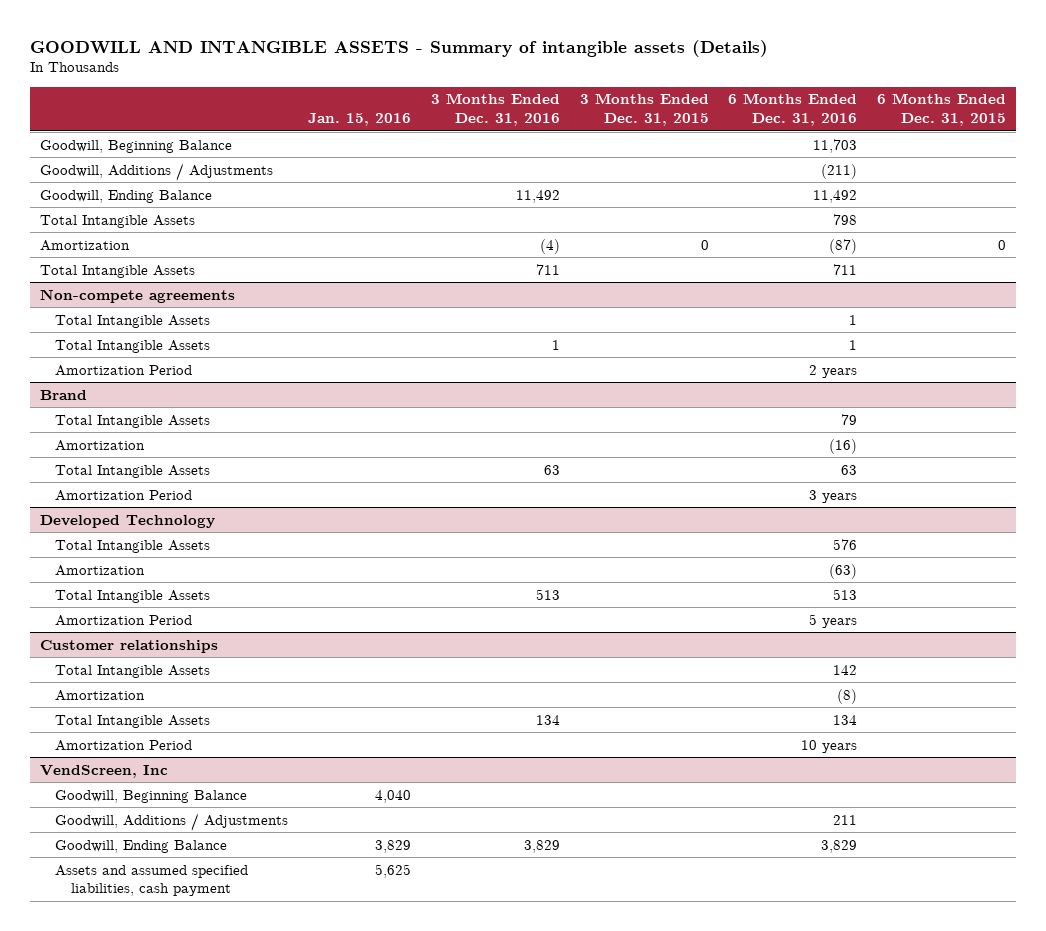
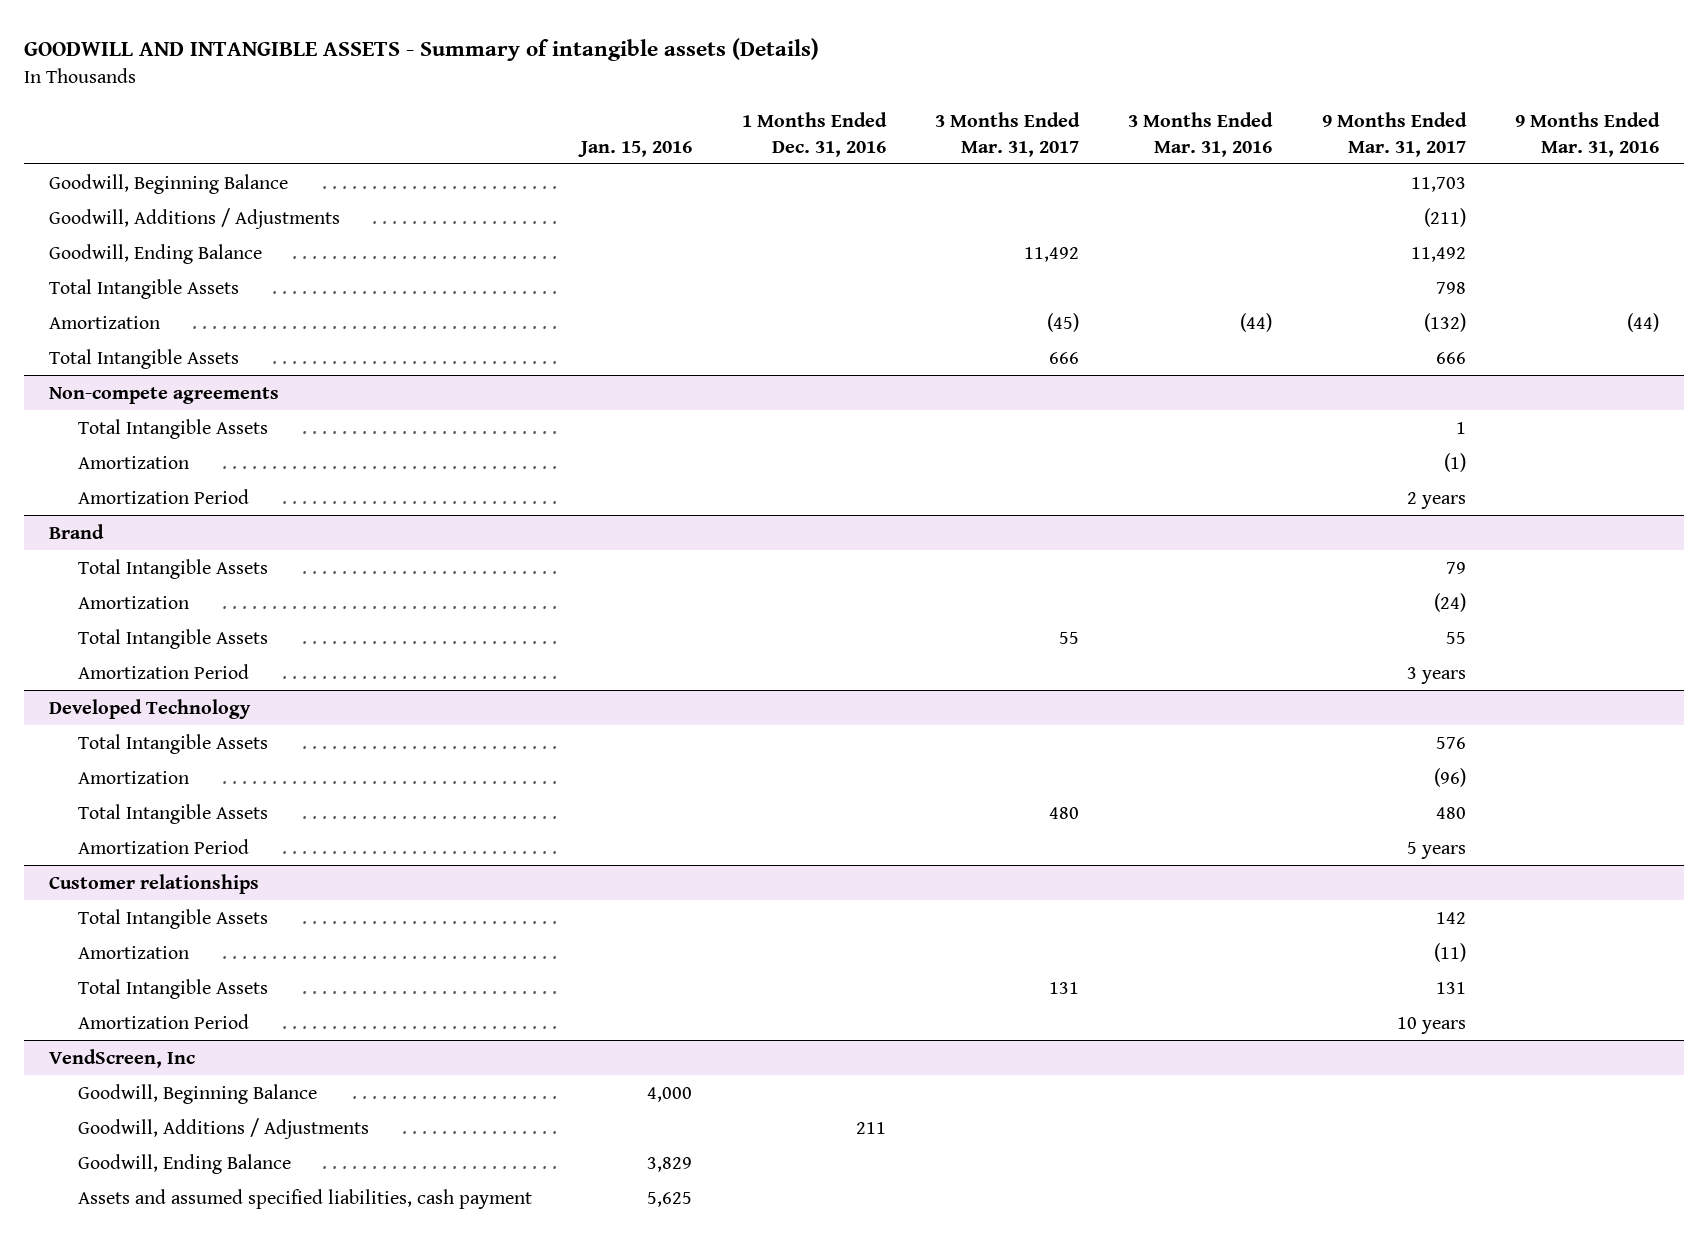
[430,93,560,126] 3 Months Ended Dec. 31, 2016 -> none
[579,93,709,126] 3 Months Ended Dec. 31, 2015 -> none
[728,93,858,126] 6 Months Ended Dec. 31, 2016 -> none
[876,93,1006,126] 6 Months Ended Dec. 31, 2015 -> none
none -> [741,111,887,157] 1 Months Ended Dec. 31, 2016
none -> [935,111,1081,157] 3 Months Ended Mar. 31, 2017
none -> [1128,111,1274,157] 3 Months Ended Mar. 31, 2016
none -> [1321,111,1467,157] 9 Months Ended Mar. 31, 2017
none -> [1514,111,1660,157] 9 Months Ended Mar. 31, 2016
[55,339,211,353] Total Intangible Assets -> none
none -> [78,455,190,469] Amortization
[375,789,412,803] 4,040 -> [647,1086,693,1102] 4,000

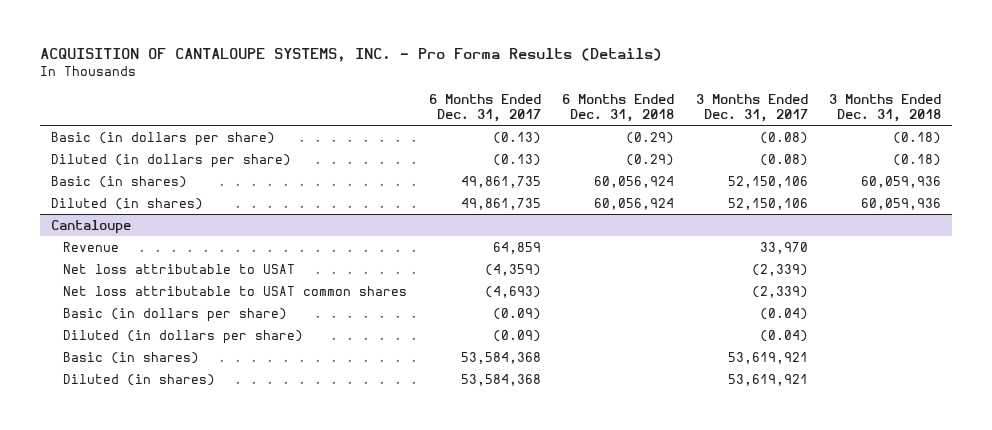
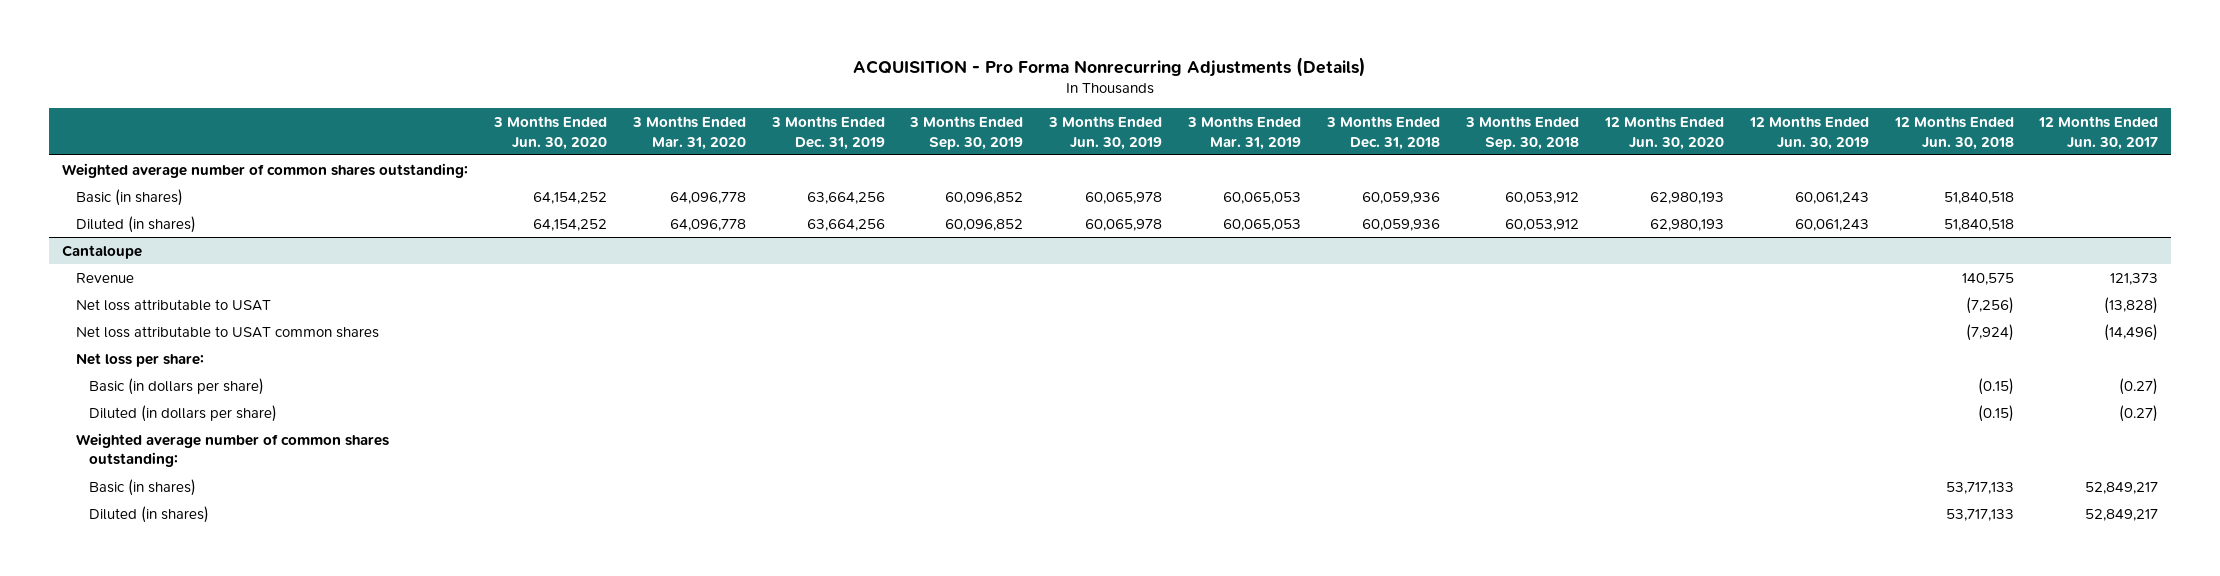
[39,48,662,63] ACQUISITION OF CANTALOUPE SYSTEMS, INC. - Pro Forma Results (Details) -> [853,56,1367,77] ACQUISITION - Pro Forma Nonrecurring Adjustments (Details)
[428,93,541,122] 6 Months Ended Dec. 31, 2017 -> none
[562,93,675,122] 6 Months Ended Dec. 31, 2018 -> none
[695,93,808,122] 3 Months Ended Dec. 31, 2017 -> none
none -> [492,115,607,150] 3 Months Ended Jun. 30, 2020
none -> [631,115,746,150] 3 Months Ended Mar. 31, 2020
none -> [770,115,885,150] 3 Months Ended Dec. 31, 2019
none -> [909,115,1024,150] 3 Months Ended Sep. 30, 2019
none -> [1048,115,1163,150] 3 Months Ended Jun. 30, 2019
none -> [1187,115,1302,150] 3 Months Ended Mar. 31, 2019
none -> [1464,115,1579,150] 3 Months Ended Sep. 30, 2018
none -> [1603,115,1724,150] 12 Months Ended Jun. 30, 2020
none -> [1748,115,1869,150] 12 Months Ended Jun. 30, 2019
none -> [1893,115,2014,150] 12 Months Ended Jun. 30, 2018
none -> [2038,115,2159,150] 12 Months Ended Jun. 30, 2017
[50,131,275,146] Basic (in dollars per share) -> none
[50,153,291,168] Diluted (in dollars per share) -> none
none -> [61,162,468,178] Weighted average number of common shares outstanding:
none -> [75,352,204,367] Net loss per share:
none -> [75,432,389,468] Weighted average number of common shares outstanding:

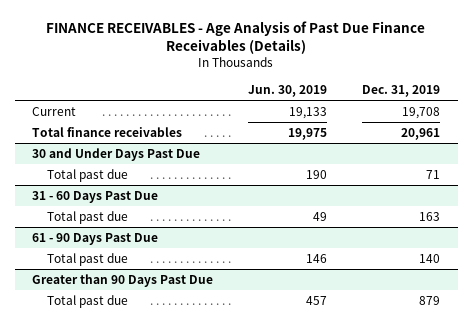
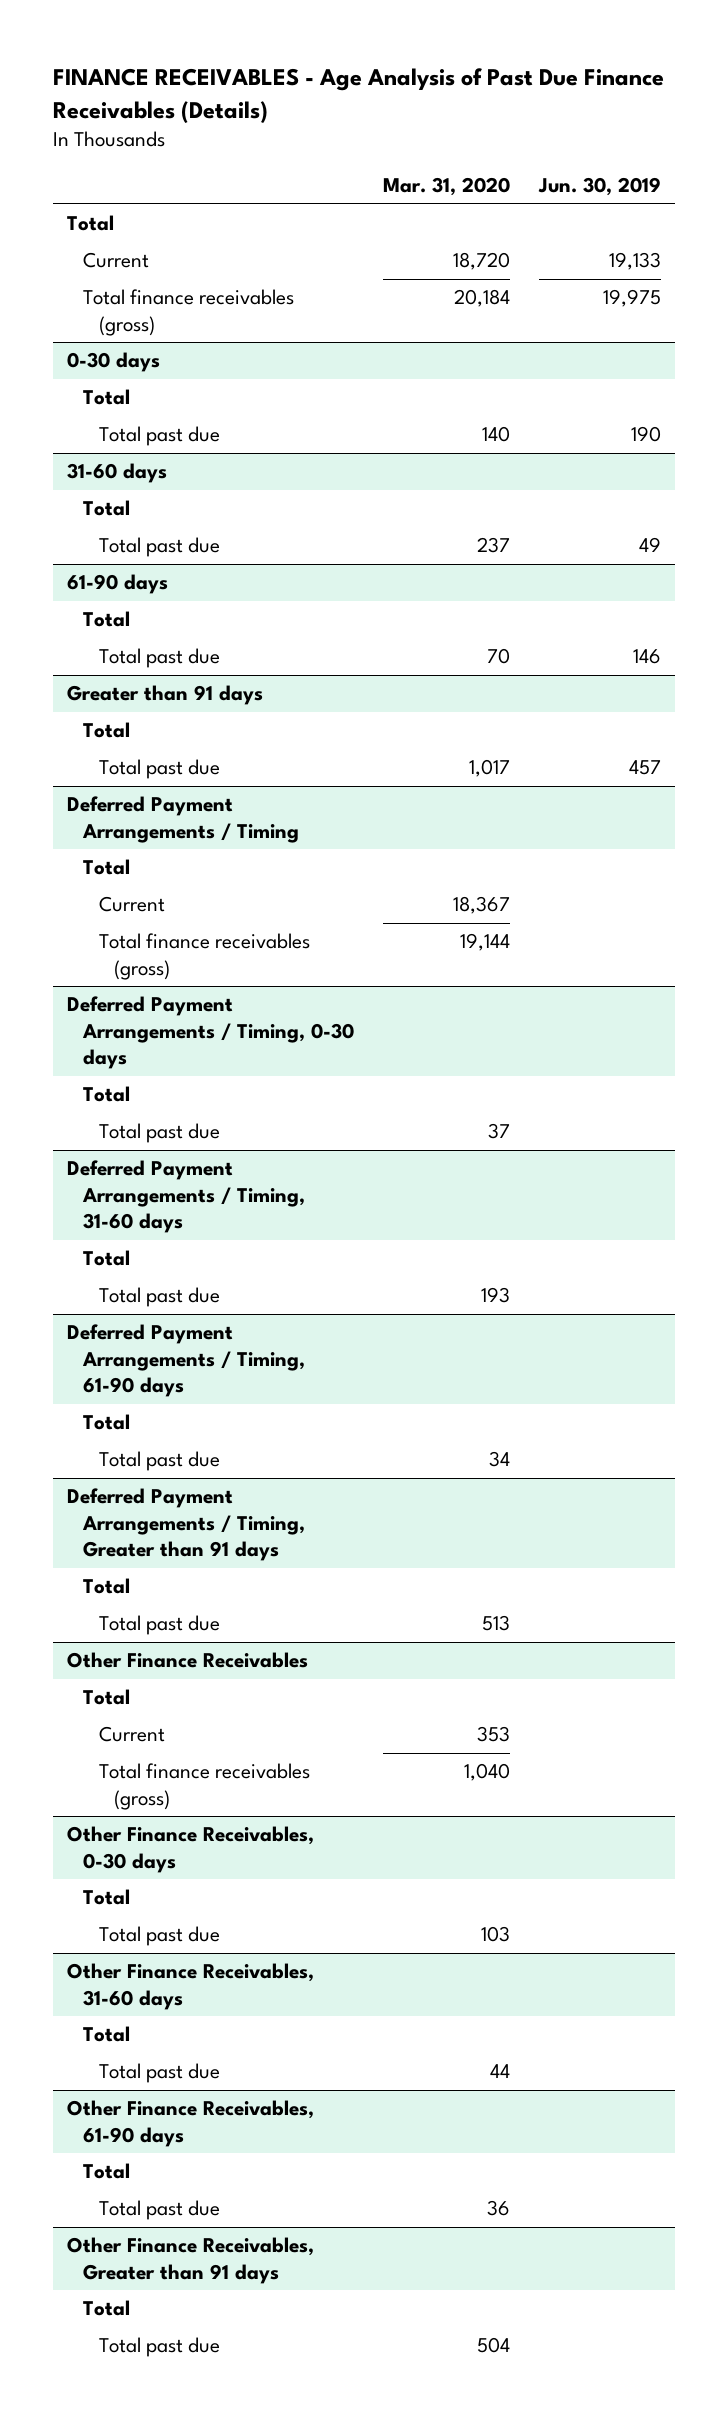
[362,85,441,98] Dec. 31, 2019 -> none
none -> [382,177,510,197] Mar. 31, 2020
none -> [67,215,115,232] Total
[32,126,183,137] Total finance receivables -> [82,289,294,336] Total finance receivables (gross)
[32,147,201,161] 30 and Under Days Past Due -> [67,352,161,373] 0-30 days
none -> [82,389,130,406] Total
[32,190,159,203] 31 - 60 Days Past Due -> [67,463,168,484] 31-60 days
none -> [82,500,130,517] Total
[32,232,159,245] 61 - 90 Days Past Due -> [67,574,169,595] 61-90 days
none -> [82,611,130,628] Total
[32,273,214,287] Greater than 90 Days Past Due -> [67,685,264,706] Greater than 91 days
none -> [82,722,130,739] Total
none -> [67,796,299,843] Deferred Payment Arrangements / Timing
none -> [82,859,130,876] Total
none -> [98,896,165,913] Current
none -> [98,933,310,980] Total finance receivables (gross)
none -> [67,996,354,1070] Deferred Payment Arrangements / Timing, 0-30 days
none -> [82,1086,130,1103] Total
none -> [98,1123,220,1144] Total past due
none -> [67,1160,305,1234] Deferred Payment Arrangements / Timing, 31-60 days
none -> [82,1250,130,1267] Total
none -> [98,1287,220,1308] Total past due
none -> [67,1324,305,1398] Deferred Payment Arrangements / Timing, 61-90 days
none -> [82,1414,130,1431] Total
none -> [98,1451,220,1472] Total past due
none -> [67,1488,305,1562] Deferred Payment Arrangements / Timing, Greater than 91 days
none -> [82,1578,130,1595] Total
none -> [98,1615,220,1636] Total past due
none -> [67,1652,309,1669] Other Finance Receivables
none -> [82,1689,130,1706] Total
none -> [98,1726,165,1743] Current
none -> [98,1763,310,1810] Total finance receivables (gross)
none -> [67,1826,315,1873] Other Finance Receivables, 0-30 days
none -> [82,1889,130,1906] Total
none -> [98,1926,220,1947] Total past due
none -> [67,1963,315,2010] Other Finance Receivables, 31-60 days
none -> [82,2026,130,2043] Total
none -> [98,2063,220,2084] Total past due
none -> [67,2100,315,2147] Other Finance Receivables, 61-90 days
none -> [82,2163,130,2180] Total
none -> [98,2200,220,2221] Total past due
none -> [67,2237,315,2284] Other Finance Receivables, Greater than 91 days
none -> [82,2300,130,2317] Total
none -> [98,2337,220,2358] Total past due

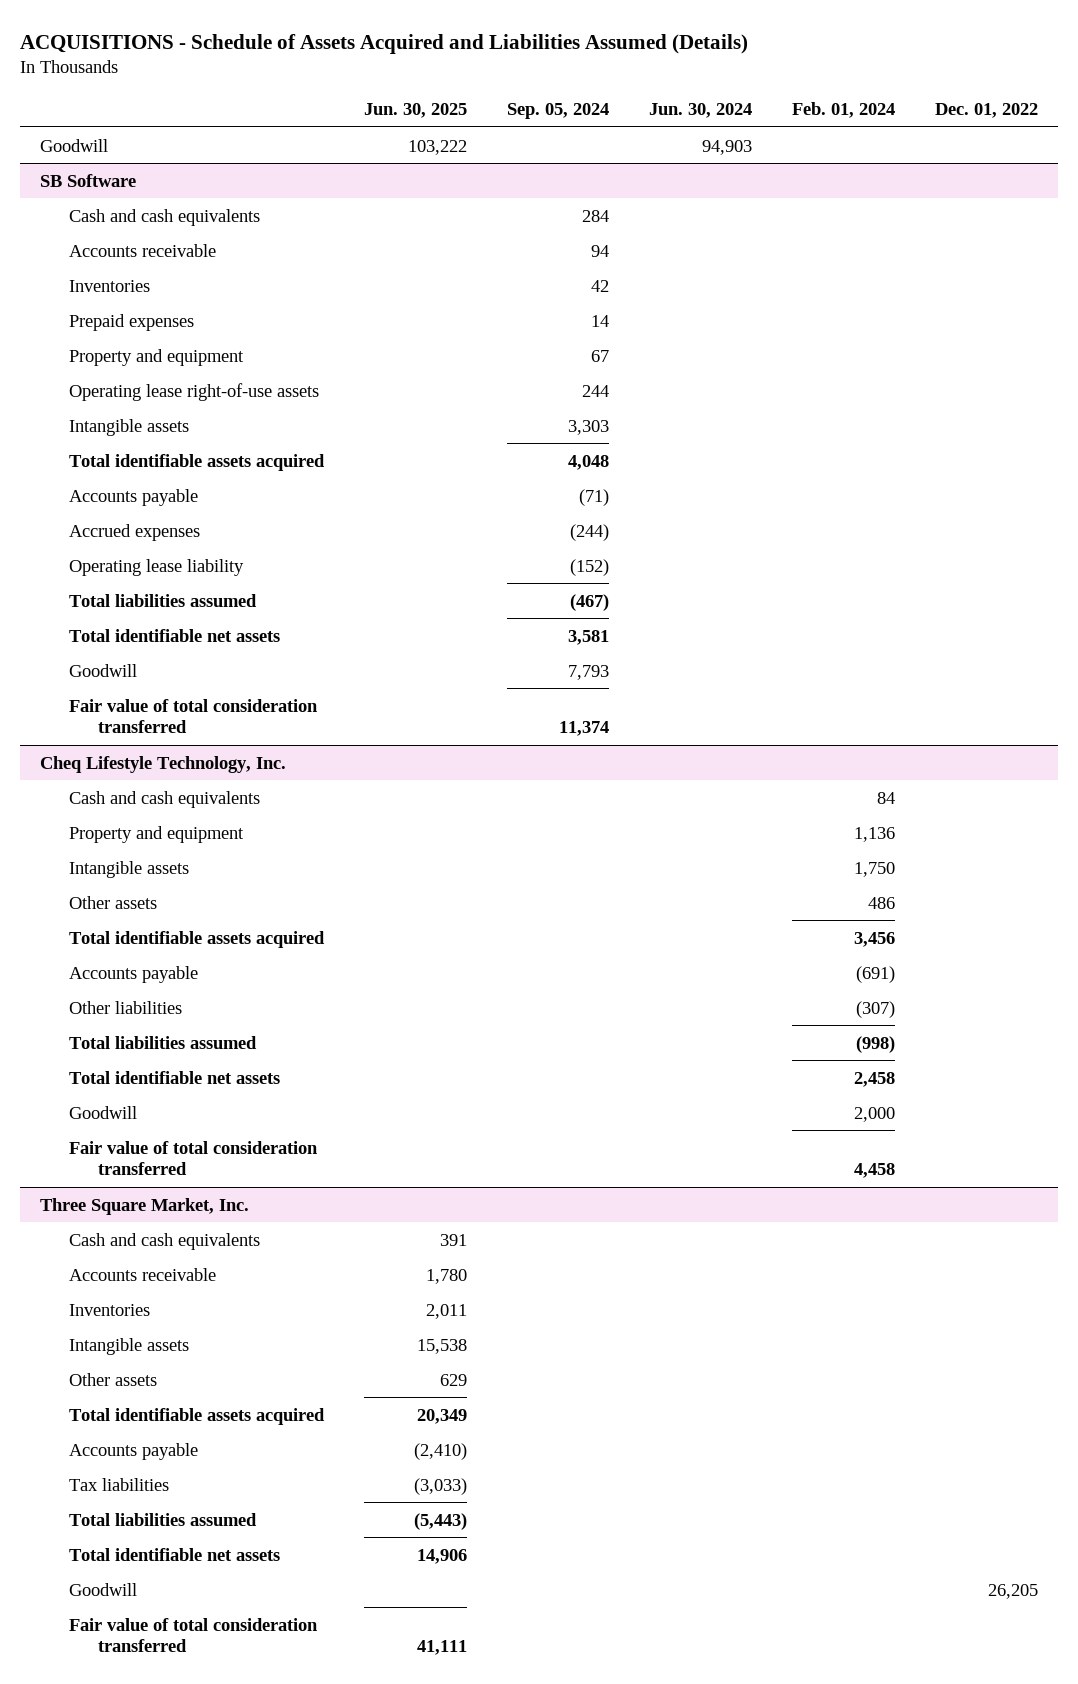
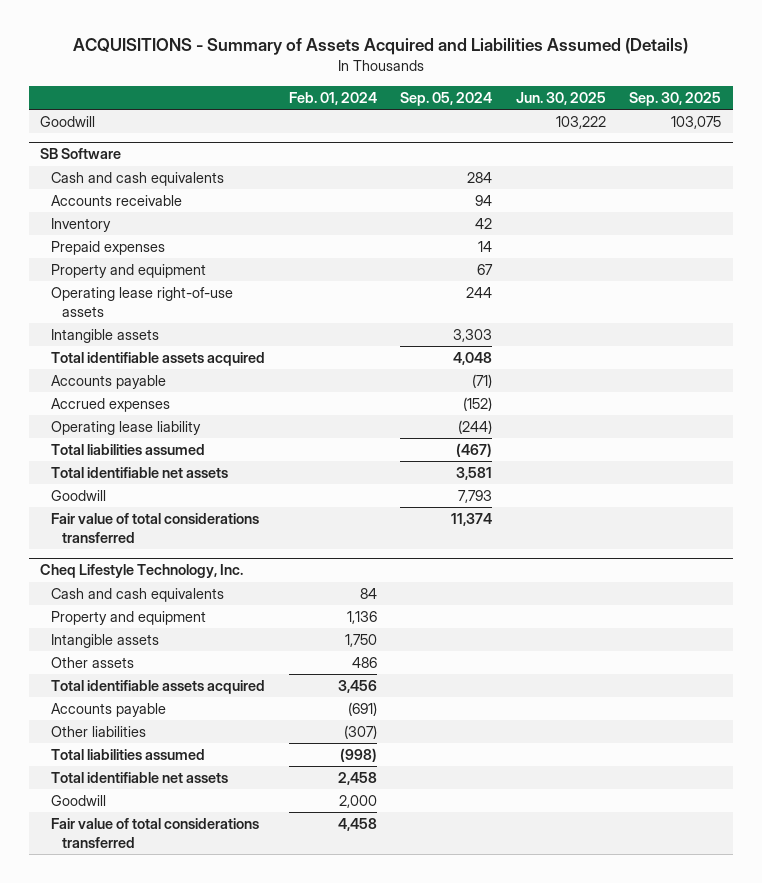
[19,33,748,54] ACQUISITIONS - Schedule of Assets Acquired and Liabilities Assumed (Details) -> [72,38,688,56] ACQUISITIONS - Summary of Assets Acquired and Liabilities Assumed (Details)
[649,103,753,119] Jun. 30, 2024 -> none
[935,103,1039,119] Dec. 01, 2022 -> none
none -> [629,91,722,106] Sep. 30, 2025
[69,279,151,292] Inventories -> [51,218,112,233] Inventory
[570,523,610,541] (244) -> [463,397,493,412] (152)
[570,558,610,576] (152) -> [458,420,493,435] (244)
[69,698,319,734] Fair value of total consideration transferred -> [51,513,260,543] Fair value of total considerations transferred
[39,1197,249,1215] Three Square Market, Inc. -> none
[69,1232,261,1250] Cash and cash equivalents -> none
[69,1267,217,1281] Accounts receivable -> none
[69,1303,151,1316] Inventories -> none
[69,1337,190,1355] Intangible assets -> none
[69,1372,158,1386] Other assets -> none
[69,1407,326,1425] Total identifiable assets acquired -> none
[69,1442,199,1460] Accounts payable -> none
[69,1477,170,1491] Tax liabilities -> none
[69,1512,258,1526] Total liabilities assumed -> none
[69,1547,281,1561] Total identifiable net assets -> none
[69,1582,138,1596] Goodwill -> none
[69,1617,319,1653] Fair value of total consideration transferred -> none
[69,1140,319,1176] Fair value of total consideration transferred -> [51,818,260,848] Fair value of total considerations transferred

